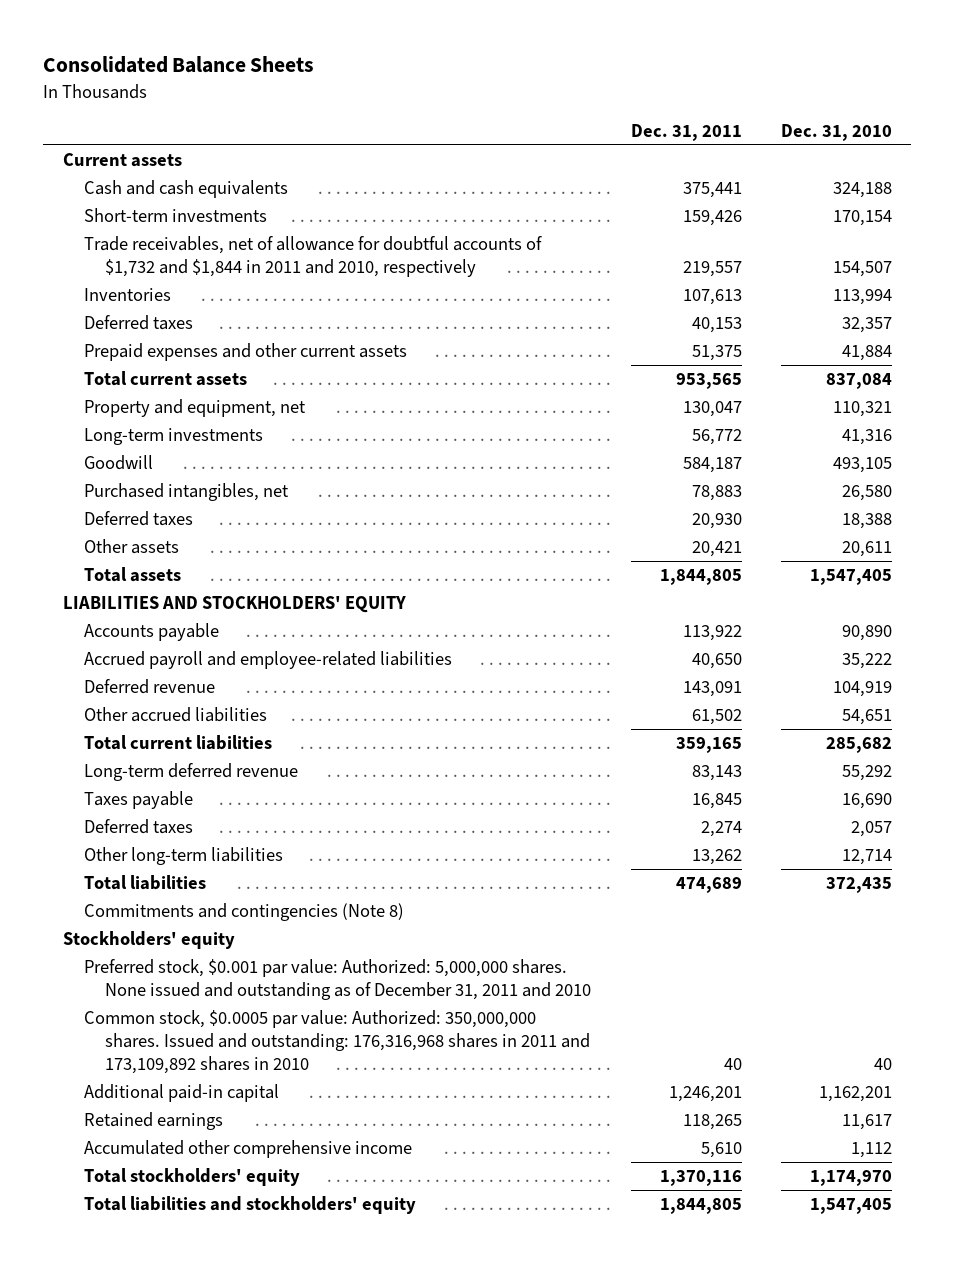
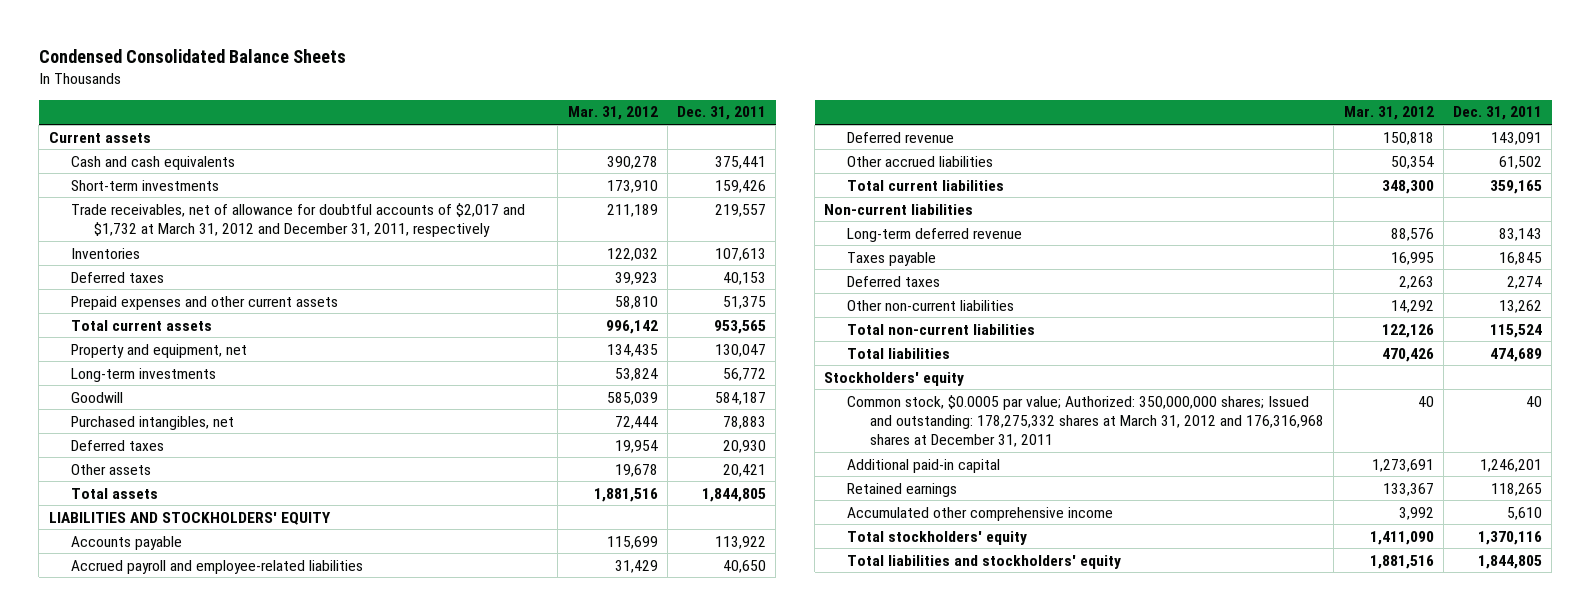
[43,56,315,74] Consolidated Balance Sheets -> [38,49,346,64] Condensed Consolidated Balance Sheets
[780,123,892,141] Dec. 31, 2010 -> none
none -> [567,106,658,121] Mar. 31, 2012
[84,236,543,277] Trade receivables, net of allowance for doubtful accounts of $1,732 and $1,844 in 2011 and 2010, respectively -> [71,202,526,238] Trade receivables, net of allowance for doubtful accounts of $2,017 and $1,732 at March 31, 2012 and December 31, 2011, respectively
none -> [824,203,974,215] Non-current liabilities
[84,847,284,866] Other long-term liabilities -> [847,299,1015,311] Other non-current liabilities
none -> [847,323,1036,335] Total non-current liabilities
[84,903,405,922] Commitments and contingencies (Note 8) -> none
[84,959,592,1000] Preferred stock, $0.001 par value: Authorized: 5,000,000 shares. None issued and outstanding as of December 31, 2011 and 2010 -> none
[84,1010,591,1074] Common stock, $0.0005 par value: Authorized: 350,000,000 shares. Issued and outstanding: 176,316,968 shares in 2011 and 173,109,892 shares in 2010 -> [847,394,1325,448] Common stock, $0.0005 par value; Authorized: 350,000,000 shares; Issued and outstanding: 178,275,332 shares at March 31, 2012 and 176,316,968 shares at December 31, 2011

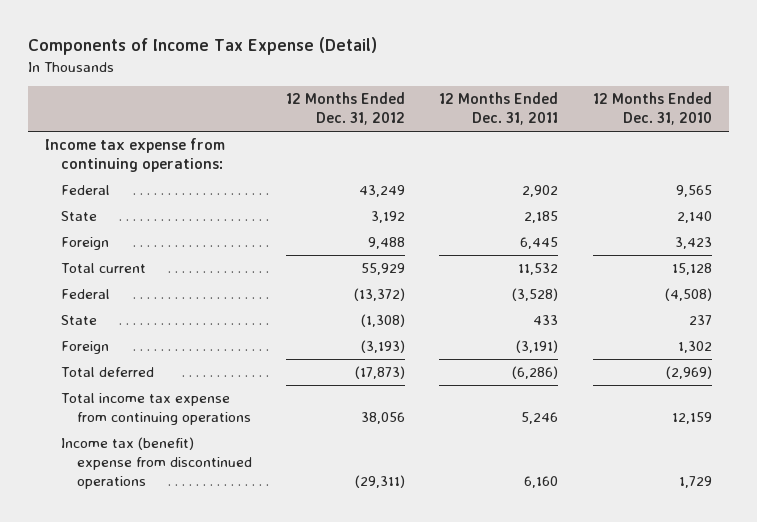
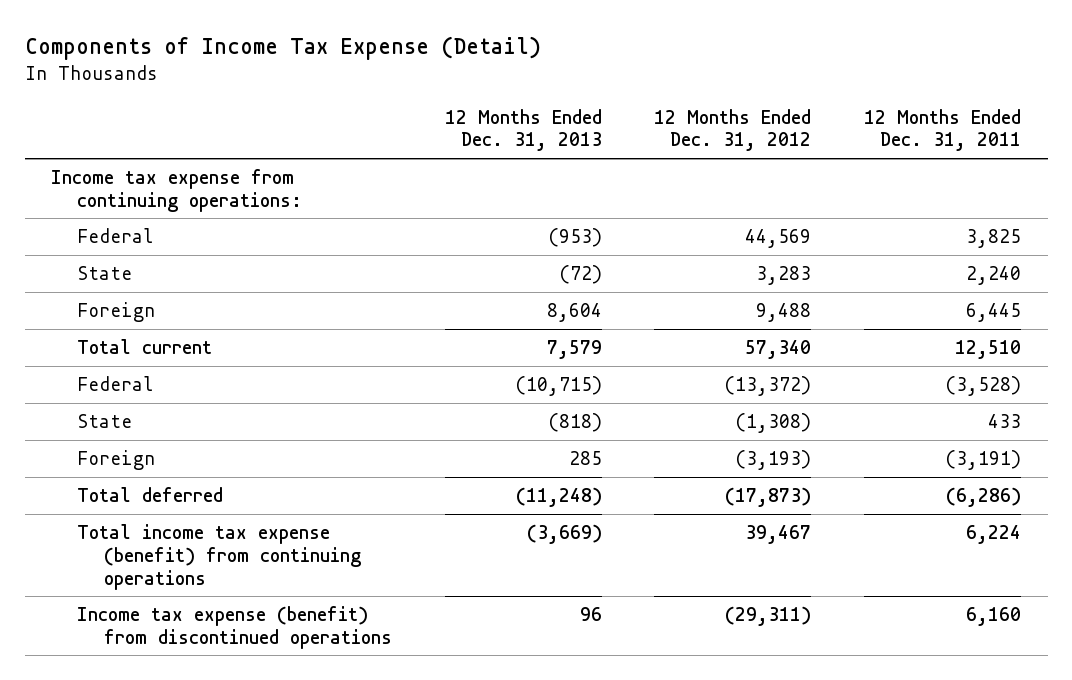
[592,92,712,126] 12 Months Ended Dec. 31, 2010 -> none
none -> [444,108,602,152] 12 Months Ended Dec. 31, 2013
[359,184,406,197] 43,249 -> [745,228,812,248] 44,569
[522,184,559,197] 2,902 -> [966,228,1022,248] 3,825
[371,210,406,223] 3,192 -> [756,265,812,285] 3,283
[524,210,559,223] 2,185 -> [966,265,1022,285] 2,240
[361,262,406,275] 55,929 -> [745,339,812,359] 57,340
[518,262,559,275] 11,532 -> [955,339,1022,359] 12,510
[61,392,251,425] Total income tax expense from continuing operations -> [77,523,361,590] Total income tax expense (benefit) from continuing operations
[361,411,406,424] 38,056 -> [745,524,812,544] 39,467
[521,411,559,424] 5,246 -> [966,524,1022,544] 6,224
[61,436,252,489] Income tax (benefit) expense from discontinued operations -> [77,605,392,649] Income tax expense (benefit) from discontinued operations

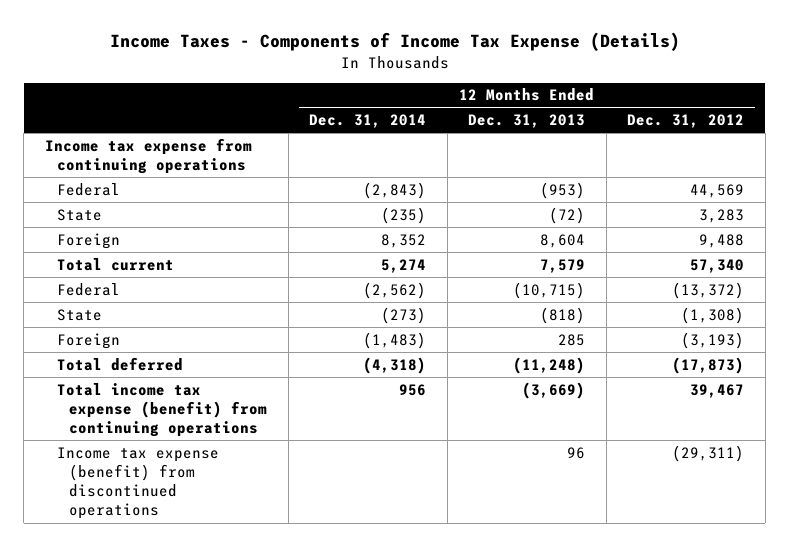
[24,36,541,61] Components of Income Tax Expense (Detail) -> [109,32,680,52] Income Taxes - Components of Income Tax Expense (Details)
[864,108,1022,152] 12 Months Ended Dec. 31, 2011 -> none
none -> [309,114,427,129] Dec. 31, 2014
[50,168,303,212] Income tax expense from continuing operations: -> [44,137,252,174] Income tax expense from continuing operations

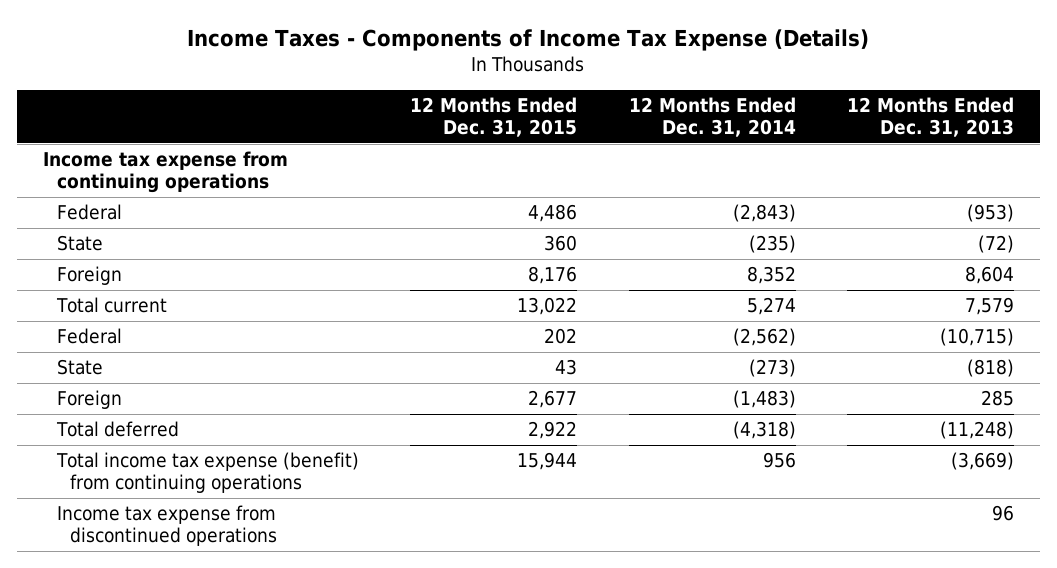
[627,114,745,129] Dec. 31, 2012 -> none
none -> [410,97,578,137] 12 Months Ended Dec. 31, 2015
[56,446,219,520] Income tax expense (benefit) from discontinued operations -> [56,505,278,547] Income tax expense from discontinued operations

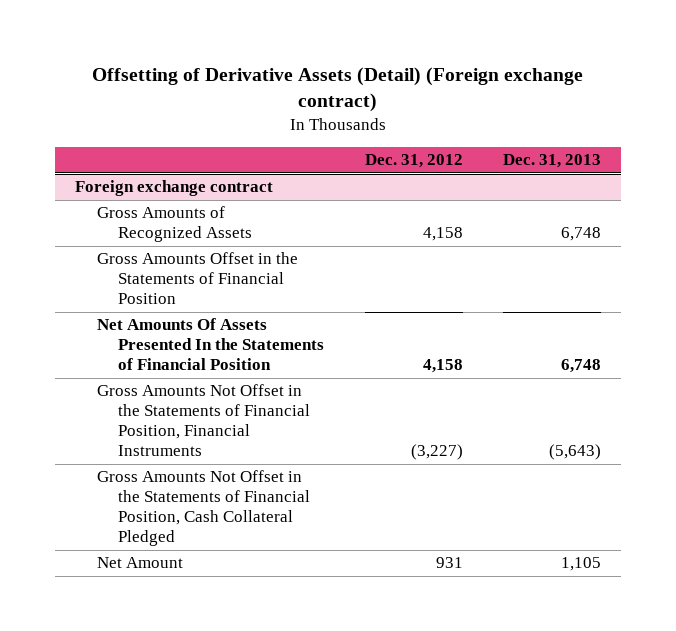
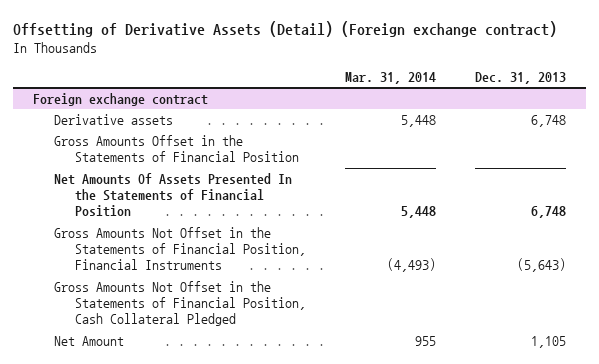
[364,154,463,169] Dec. 31, 2012 -> none
none -> [344,71,436,84] Mar. 31, 2014
[96,206,253,243] Gross Amounts of Recognized Assets -> [53,114,173,126] Derivative assets

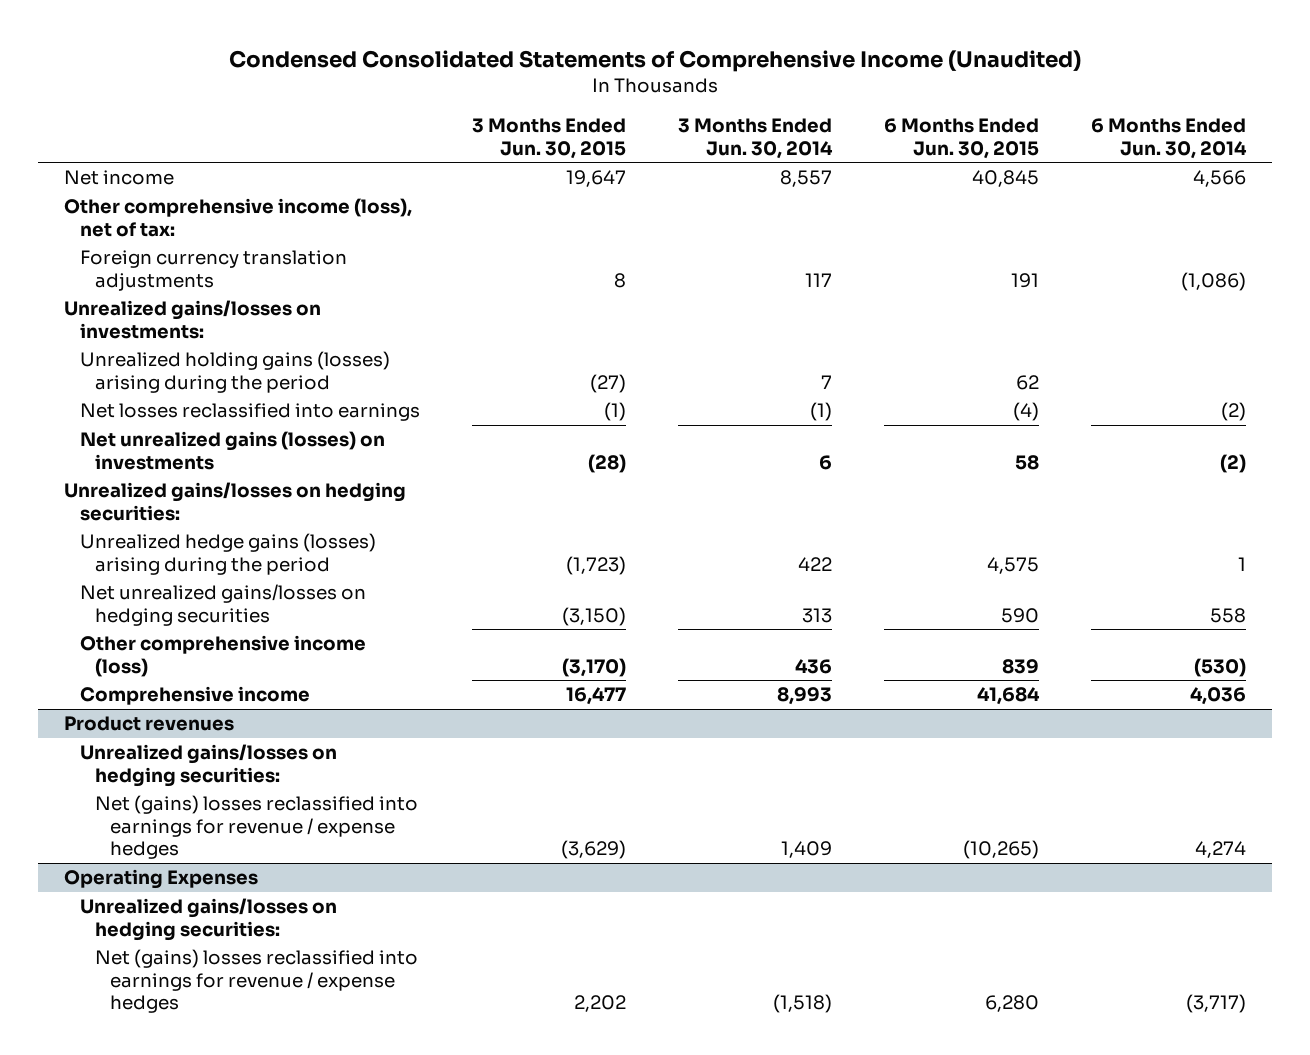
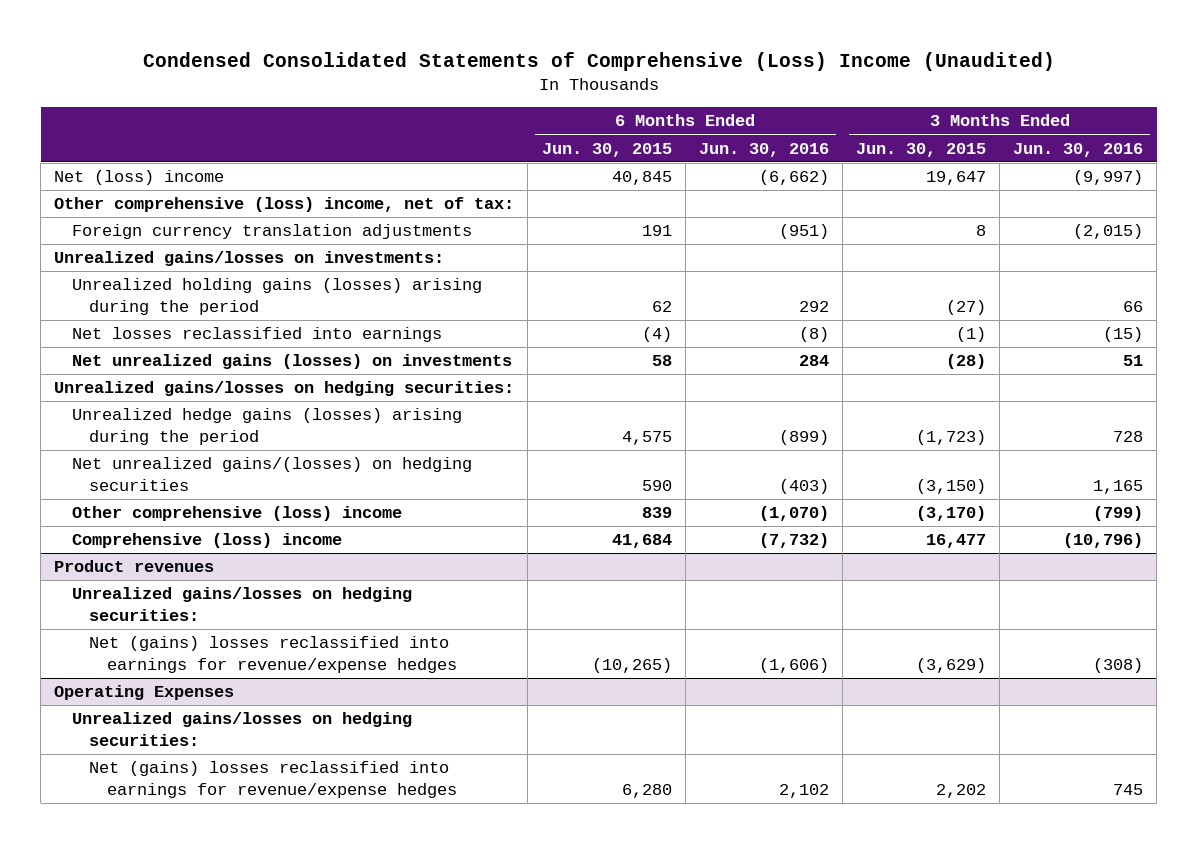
[229,50,1082,73] Condensed Consolidated Statements of Comprehensive Income (Unaudited) -> [142,51,1055,71] Condensed Consolidated Statements of Comprehensive (Loss) Income (Unaudited)
[677,118,833,159] 3 Months Ended Jun. 30, 2014 -> none
[1091,118,1248,159] 6 Months Ended Jun. 30, 2014 -> none
none -> [698,142,829,157] Jun. 30, 2016
none -> [1013,142,1144,157] Jun. 30, 2016
[64,170,175,186] Net income -> [54,170,225,186] Net (loss) income
[64,198,413,237] Other comprehensive income (loss), net of tax: -> [54,197,515,213] Other comprehensive (loss) income, net of tax:
[79,584,366,626] Net unrealized gains/losses on hedging securities -> [71,457,472,491] Net unrealized gains/(losses) on hedging securities
[79,635,366,677] Other comprehensive income (loss) -> [71,506,402,522] Other comprehensive (loss) income
[79,686,310,706] Comprehensive income -> [71,533,342,549] Comprehensive (loss) income
[94,795,418,860] Net (gains) losses reclassified into earnings for revenue / expense hedges -> [89,636,457,673] Net (gains) losses reclassified into earnings for revenue/expense hedges
[94,949,418,1014] Net (gains) losses reclassified into earnings for revenue / expense hedges -> [89,761,457,798] Net (gains) losses reclassified into earnings for revenue/expense hedges

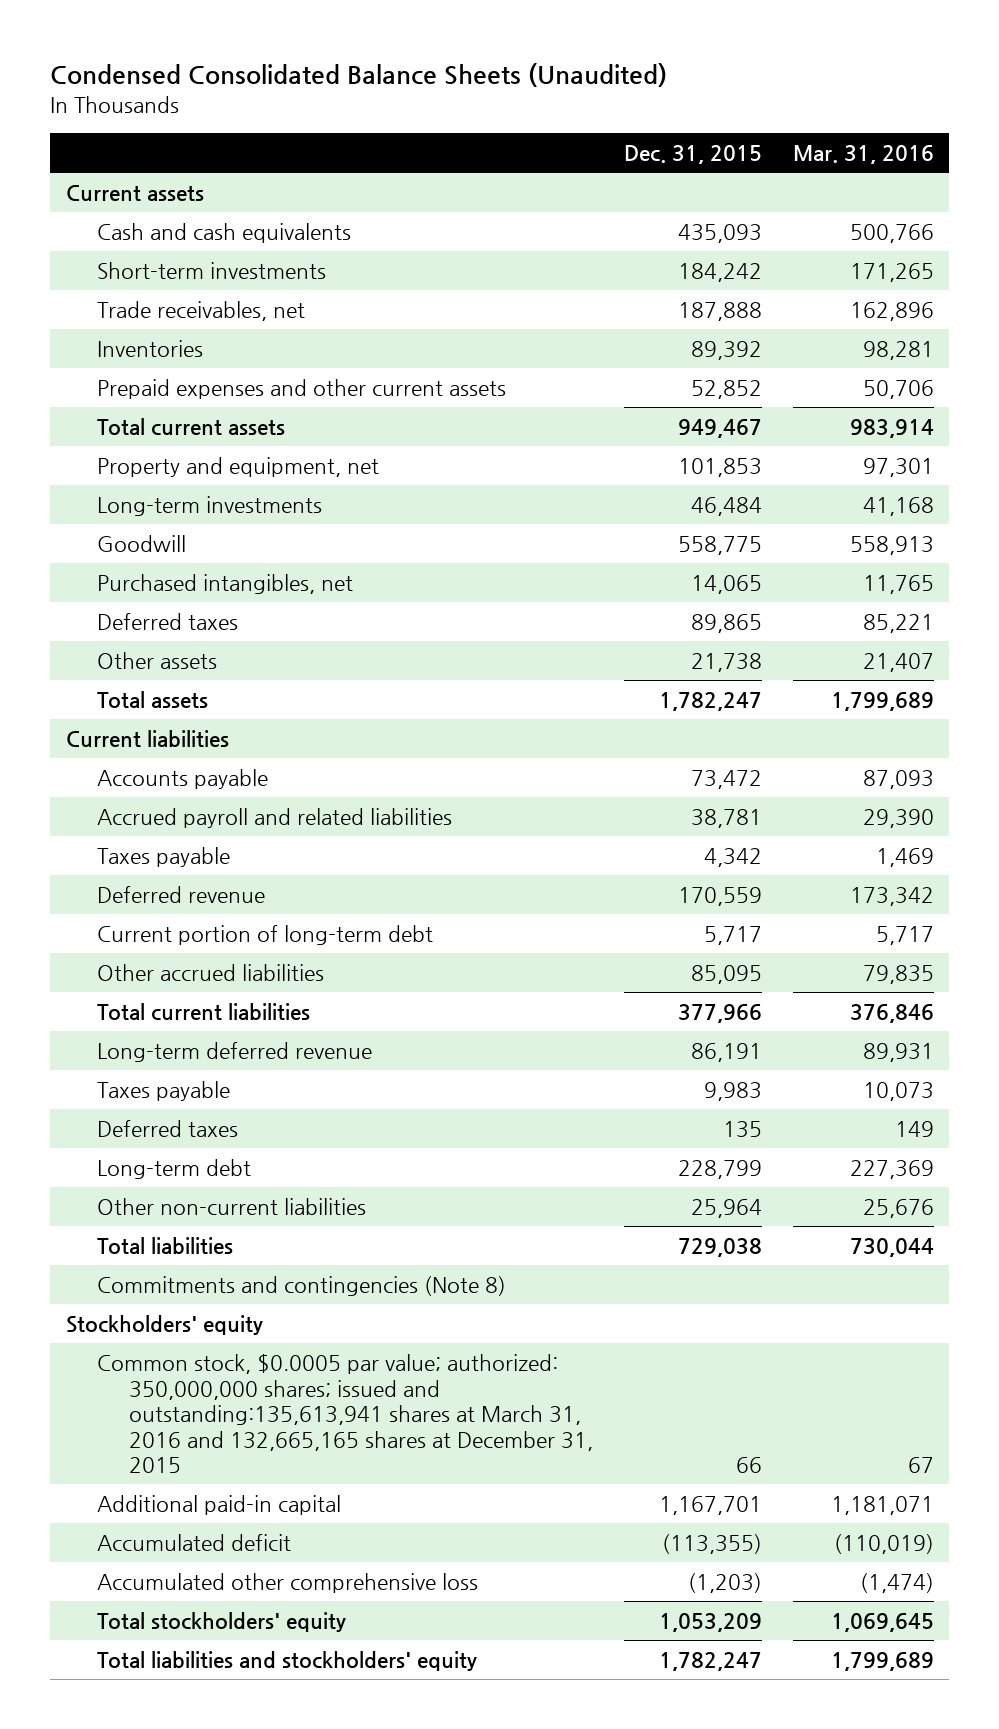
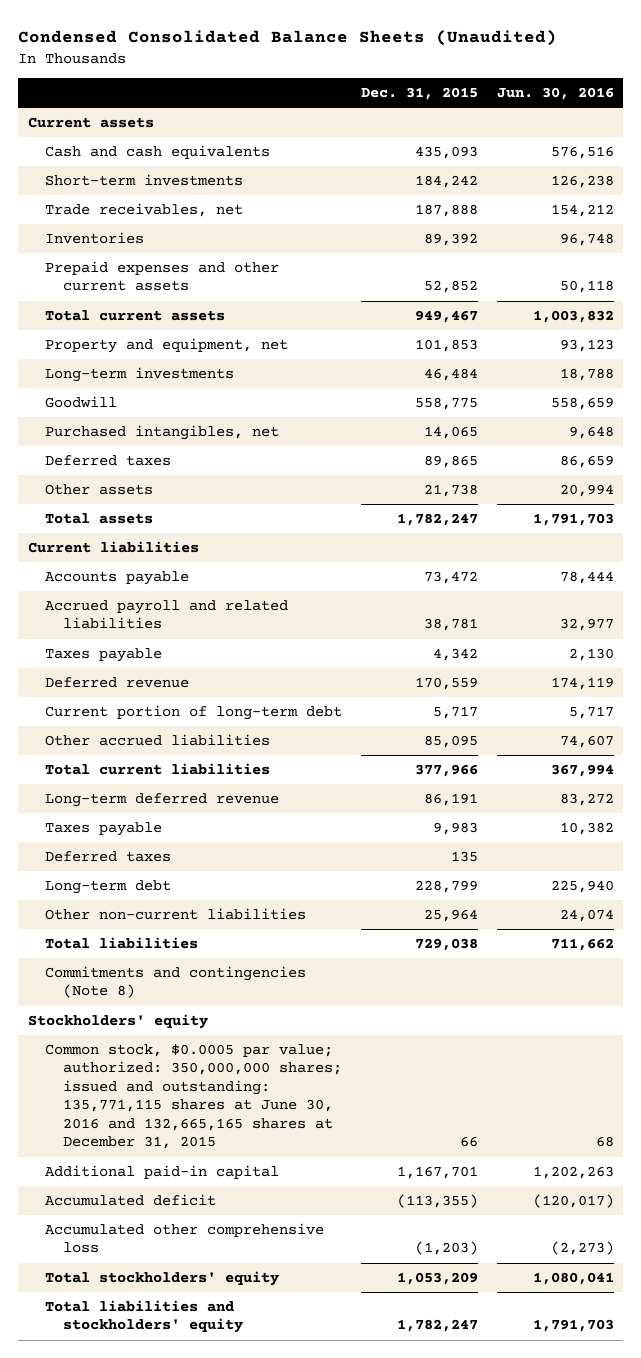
[792,144,934,164] Mar. 31, 2016 -> none
none -> [496,87,614,101] Jun. 30, 2016
[97,1354,594,1474] Common stock, $0.0005 par value; authorized: 350,000,000 shares; issued and outstanding:135,613,941 shares at March 31, 2016 and 132,665,165 shares at December 31, 2015 -> [45,1043,342,1150] Common stock, $0.0005 par value; authorized: 350,000,000 shares; issued and outstanding: 135,771,115 shares at June 30, 2016 and 132,665,165 shares at December 31, 2015

